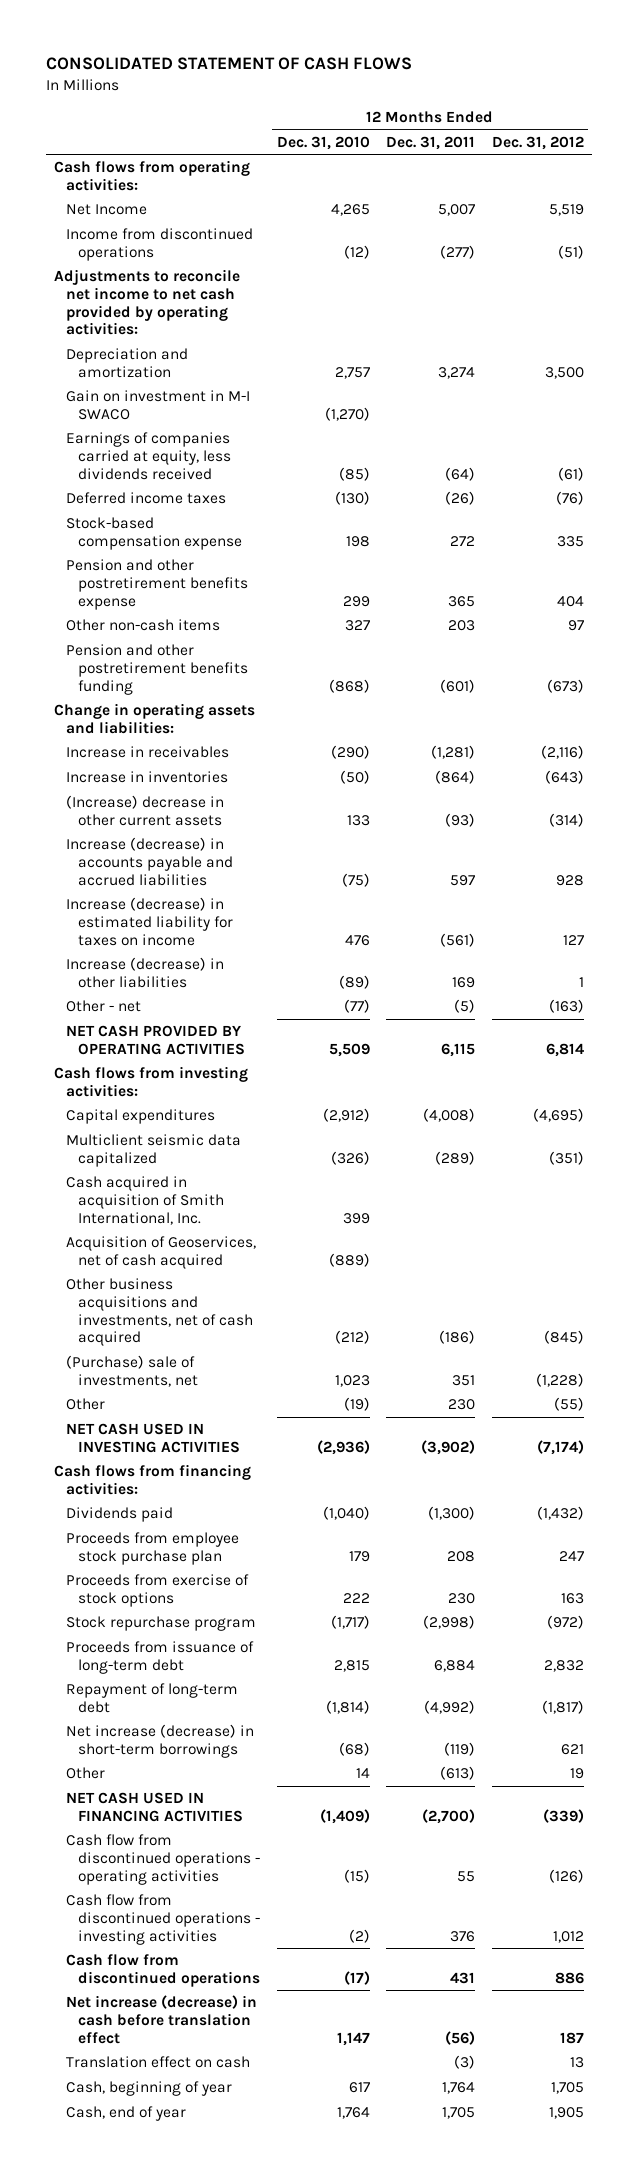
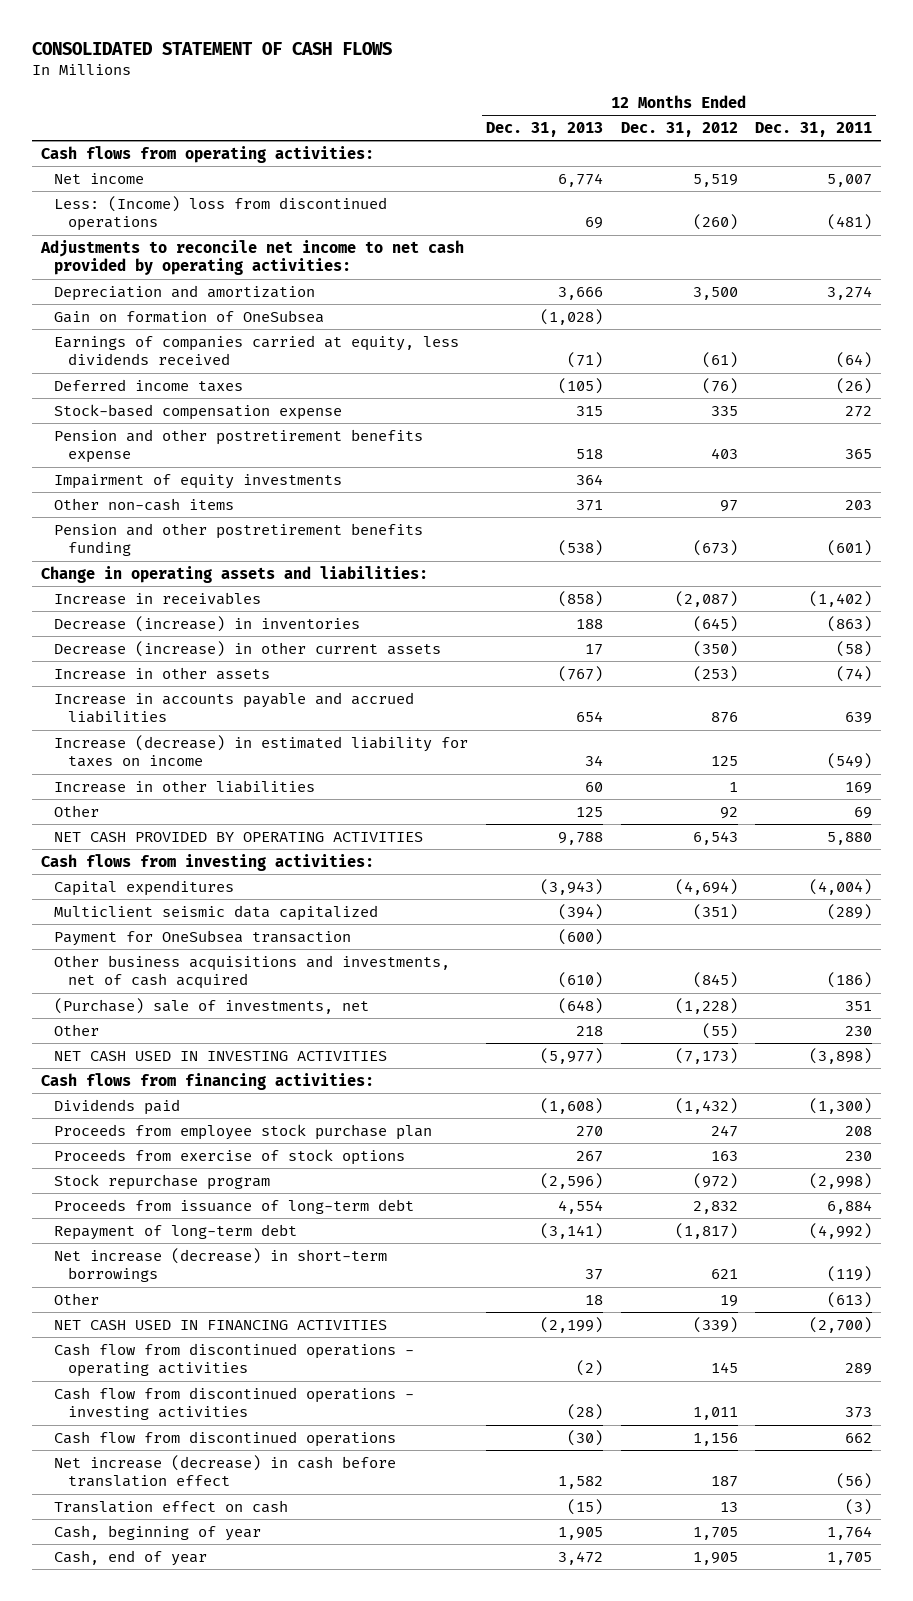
[276,135,370,150] Dec. 31, 2010 -> none
none -> [485,121,603,137] Dec. 31, 2013
[65,204,147,216] Net Income -> [54,172,145,184] Net income
[65,228,253,261] Income from discontinued operations -> [54,195,388,232] Less: (Income) loss from discontinued operations
[440,244,476,259] (277) -> [827,214,873,231] (481)
[557,244,584,259] (51) -> [692,214,738,231] (260)
[65,390,250,420] Gain on investment in M-I SWACO -> none
none -> [54,309,325,323] Gain on formation of OneSubsea
[556,595,584,607] 404 -> [710,448,738,460] 403
none -> [54,473,343,489] Impairment of equity investments
[431,745,476,760] (1,281) -> [809,590,873,607] (1,402)
[540,745,584,760] (2,116) -> [674,590,738,607] (2,087)
[65,771,228,784] Increase in inventories -> [54,615,361,632] Decrease (increase) in inventories
[435,770,476,785] (864) -> [827,615,873,632] (863)
[544,770,584,785] (643) -> [692,615,738,632] (645)
[65,795,224,826] (Increase) decrease in other current assets -> [54,640,442,657] Decrease (increase) in other current assets
[445,812,476,827] (93) -> [836,640,873,657] (58)
[548,812,584,827] (314) -> [692,640,738,657] (350)
none -> [54,666,271,680] Increase in other assets
[65,837,233,886] Increase (decrease) in accounts payable and accrued liabilities -> [54,691,415,724] Increase in accounts payable and accrued liabilities
[450,874,476,886] 597 -> [845,712,873,725] 639
[555,874,584,886] 928 -> [710,712,738,724] 876
[440,932,476,947] (561) -> [827,753,873,770] (549)
[562,934,584,945] 127 -> [710,756,738,767] 125
[65,957,224,988] Increase (decrease) in other liabilities -> [54,779,316,793] Increase in other liabilities
[65,1000,141,1013] Other - net -> [54,804,100,817] Other
[454,999,476,1014] (5) -> [854,806,873,819] 69
[548,999,584,1014] (163) -> [719,806,738,819] 92
[441,1042,476,1057] 6,115 -> [827,831,873,845] 5,880
[545,1042,584,1057] 6,814 -> [692,830,738,845] 6,543
[423,1108,476,1123] (4,008) -> [809,878,873,895] (4,004)
[532,1108,584,1123] (4,695) -> [674,878,738,895] (4,694)
[65,1176,224,1225] Cash acquired in acquisition of Smith International, Inc. -> none
[65,1236,256,1269] Acquisition of Geoservices, net of cash acquired -> none
none -> [54,929,352,946] Payment for OneSubsea transaction
[421,1439,476,1455] (3,902) -> [809,1047,873,1064] (3,898)
[536,1439,584,1455] (7,174) -> [674,1047,738,1064] (7,173)
[457,1870,476,1882] 55 -> [845,1363,873,1376] 289
[548,1868,584,1883] (126) -> [710,1362,738,1374] 145
[450,1930,476,1942] 376 -> [845,1407,873,1419] 373
[552,1930,584,1943] 1,012 -> [692,1407,738,1421] 1,011
[450,1971,476,1984] 431 -> [845,1432,873,1443] 662
[554,1971,584,1984] 886 -> [692,1432,738,1446] 1,156

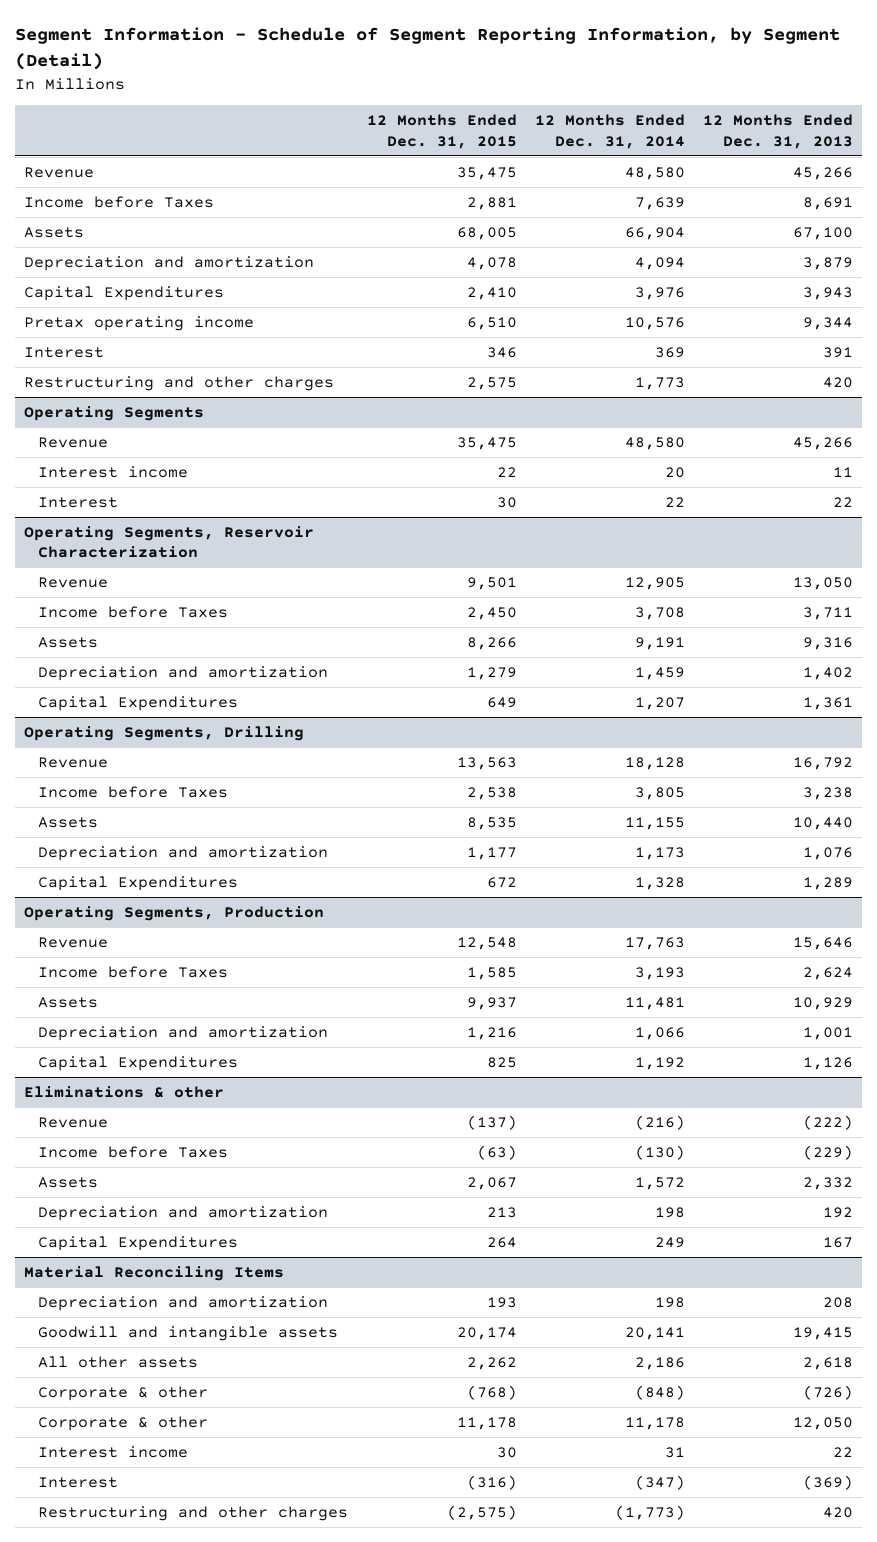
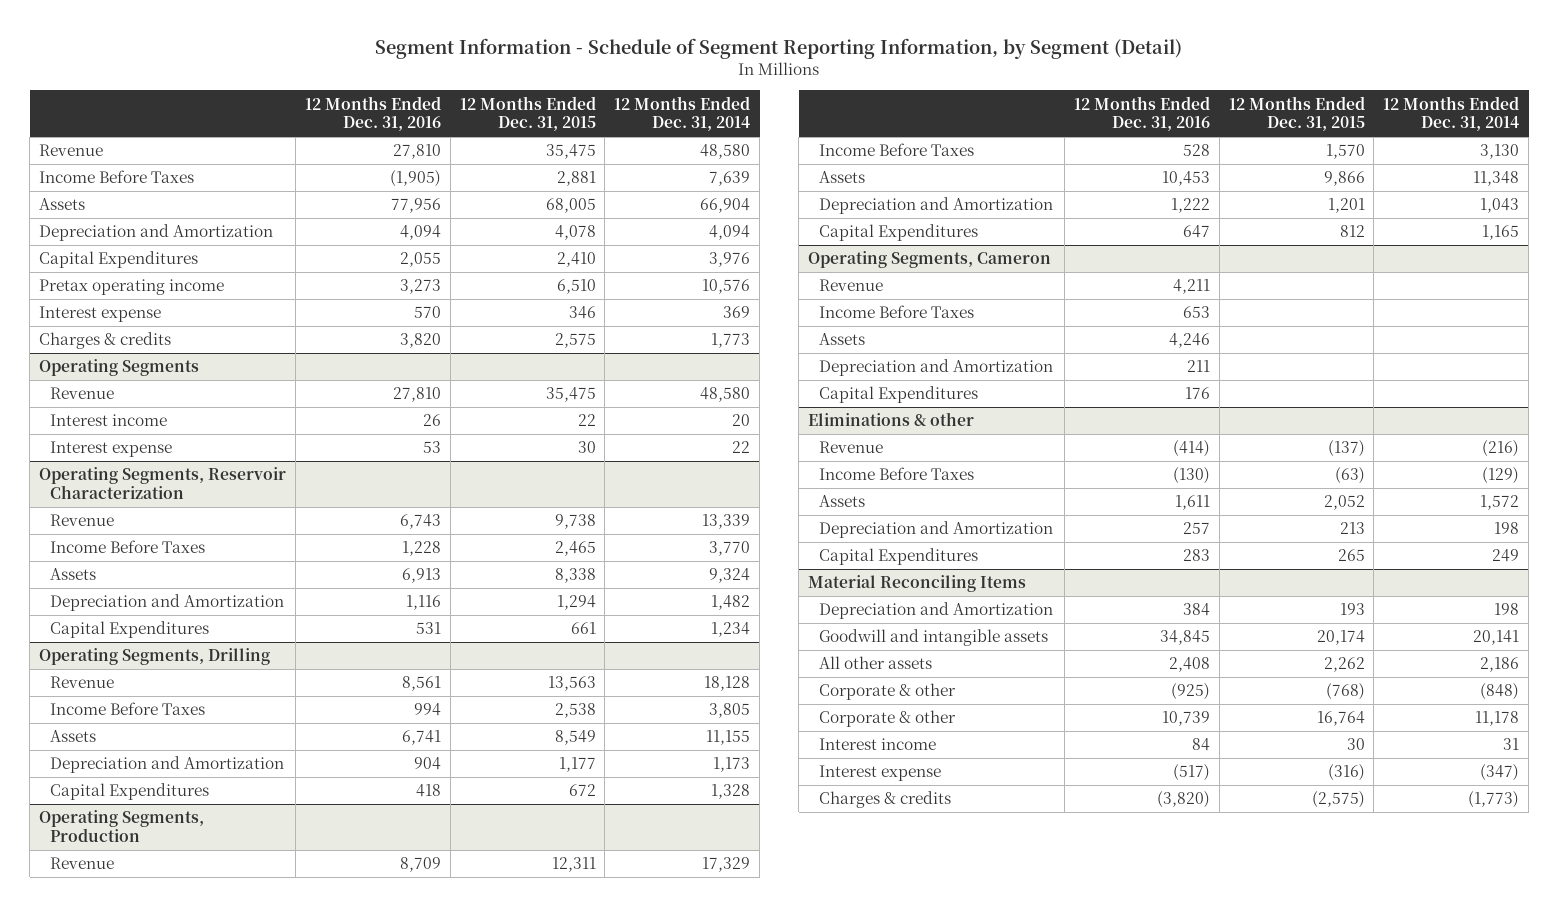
[702,114,853,149] 12 Months Ended Dec. 31, 2013 -> none
none -> [304,95,441,132] 12 Months Ended Dec. 31, 2016
[23,195,214,208] Income before Taxes -> [39,170,195,184] Income Before Taxes
[23,255,314,271] Depreciation and amortization -> [39,224,274,242] Depreciation and Amortization
[23,346,104,358] Interest -> [39,306,162,323] Interest expense
[23,375,334,391] Restructuring and other charges -> [39,332,172,350] Charges & credits
[38,496,119,508] Interest -> [50,441,173,458] Interest expense
[466,576,517,590] 9,501 -> [554,514,596,530] 9,738
[624,576,685,590] 12,905 -> [702,514,751,530] 13,339
[38,605,229,618] Income before Taxes -> [50,540,206,554] Income Before Taxes
[466,606,517,620] 2,450 -> [554,541,596,557] 2,465
[634,606,685,620] 3,708 -> [709,541,751,557] 3,770
[466,636,517,650] 8,266 -> [554,568,596,584] 8,338
[634,636,685,650] 9,191 -> [709,568,751,584] 9,324
[38,665,329,681] Depreciation and amortization -> [50,594,285,612] Depreciation and Amortization
[466,666,517,680] 1,279 -> [556,595,596,611] 1,294
[634,666,685,680] 1,459 -> [711,595,751,611] 1,482
[486,696,517,708] 649 -> [570,622,596,635] 661
[634,696,685,710] 1,207 -> [711,622,751,638] 1,234
[38,785,229,798] Income before Taxes -> [50,702,206,716] Income Before Taxes
[466,816,517,830] 8,535 -> [554,730,596,746] 8,549
[38,845,329,861] Depreciation and amortization -> [50,756,285,774] Depreciation and Amortization
[456,936,517,950] 12,548 -> [551,857,596,873] 12,311
[624,936,685,950] 17,763 -> [702,857,751,873] 17,329
[38,965,229,978] Income before Taxes -> [818,143,974,157] Income Before Taxes
[466,966,517,980] 1,585 -> [1325,144,1365,160] 1,570
[634,966,685,980] 3,193 -> [1480,144,1520,160] 3,130
[466,996,517,1010] 9,937 -> [1323,171,1365,187] 9,866
[624,996,685,1010] 11,481 -> [1473,171,1520,187] 11,348
[38,1025,329,1041] Depreciation and amortization -> [818,197,1053,215] Depreciation and Amortization
[466,1026,517,1040] 1,216 -> [1327,198,1365,214] 1,201
[634,1026,685,1040] 1,066 -> [1480,198,1520,214] 1,043
[486,1056,517,1068] 825 -> [1339,225,1365,238] 812
[634,1056,685,1070] 1,192 -> [1482,225,1520,241] 1,165
none -> [808,251,1052,269] Operating Segments, Cameron
none -> [818,279,883,292] Revenue
none -> [818,305,974,319] Income Before Taxes
none -> [818,333,865,346] Assets
none -> [818,359,1053,377] Depreciation and Amortization
none -> [818,386,978,404] Capital Expenditures
[38,1145,229,1158] Income before Taxes -> [818,467,974,481] Income Before Taxes
[634,1144,685,1160] (130) -> [1482,467,1520,485] (129)
[466,1176,517,1190] 2,067 -> [1323,495,1365,511] 2,052
[38,1205,329,1221] Depreciation and amortization -> [818,521,1053,539] Depreciation and Amortization
[486,1236,517,1248] 264 -> [1337,549,1365,562] 265
[38,1295,329,1311] Depreciation and amortization -> [818,602,1053,620] Depreciation and Amortization
[456,1416,517,1430] 11,178 -> [1316,711,1365,727] 16,764
[38,1476,119,1488] Interest -> [818,765,941,782] Interest expense
[38,1505,349,1521] Restructuring and other charges -> [818,791,951,809] Charges & credits

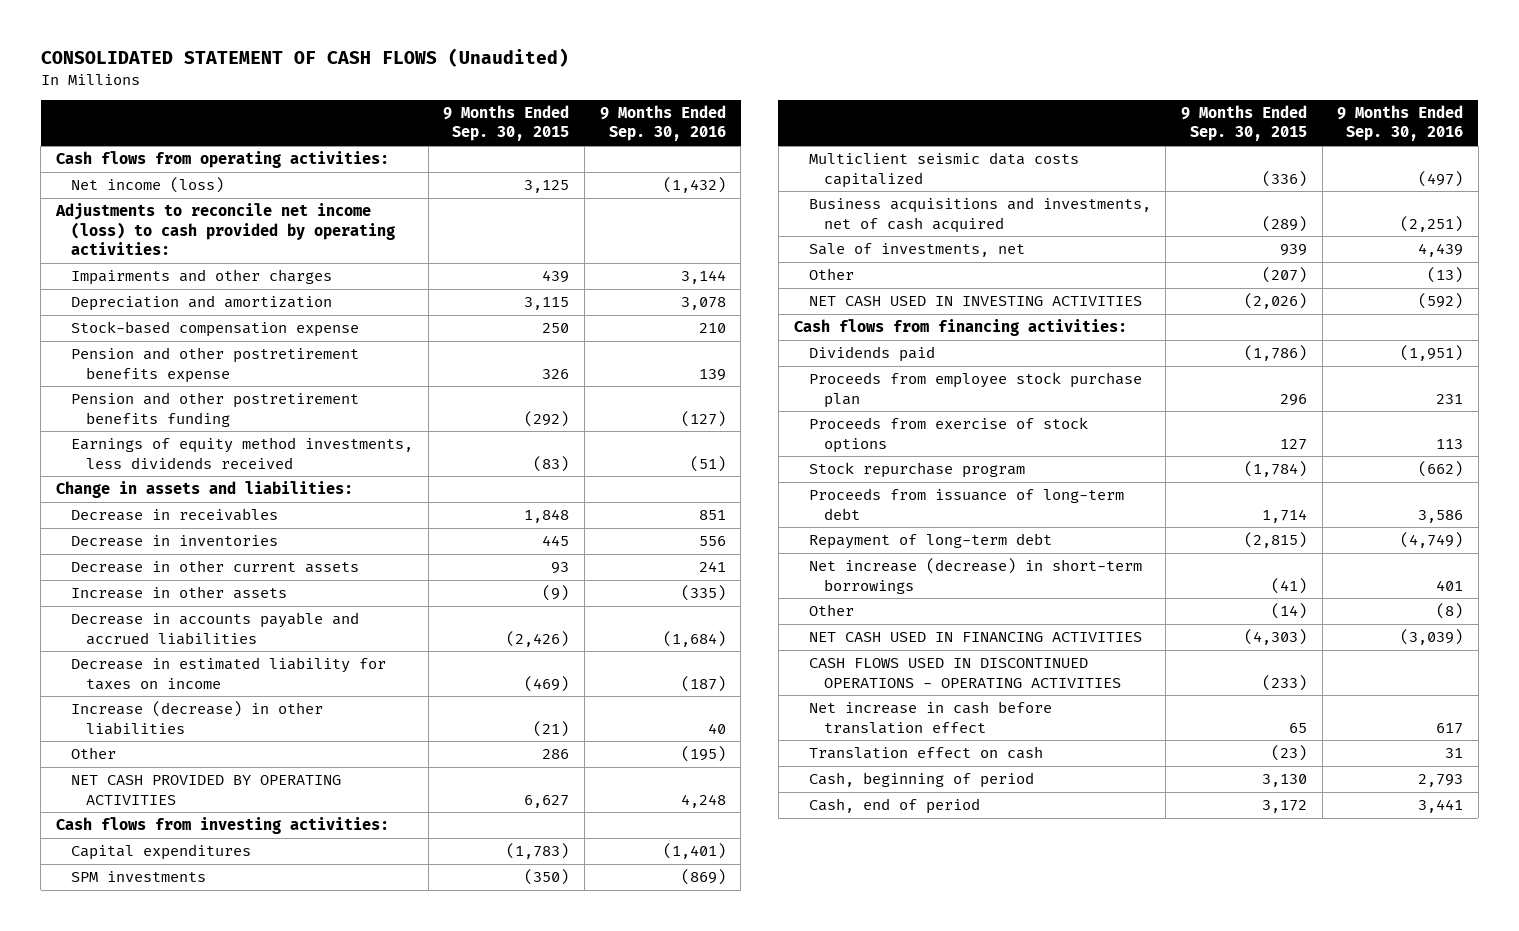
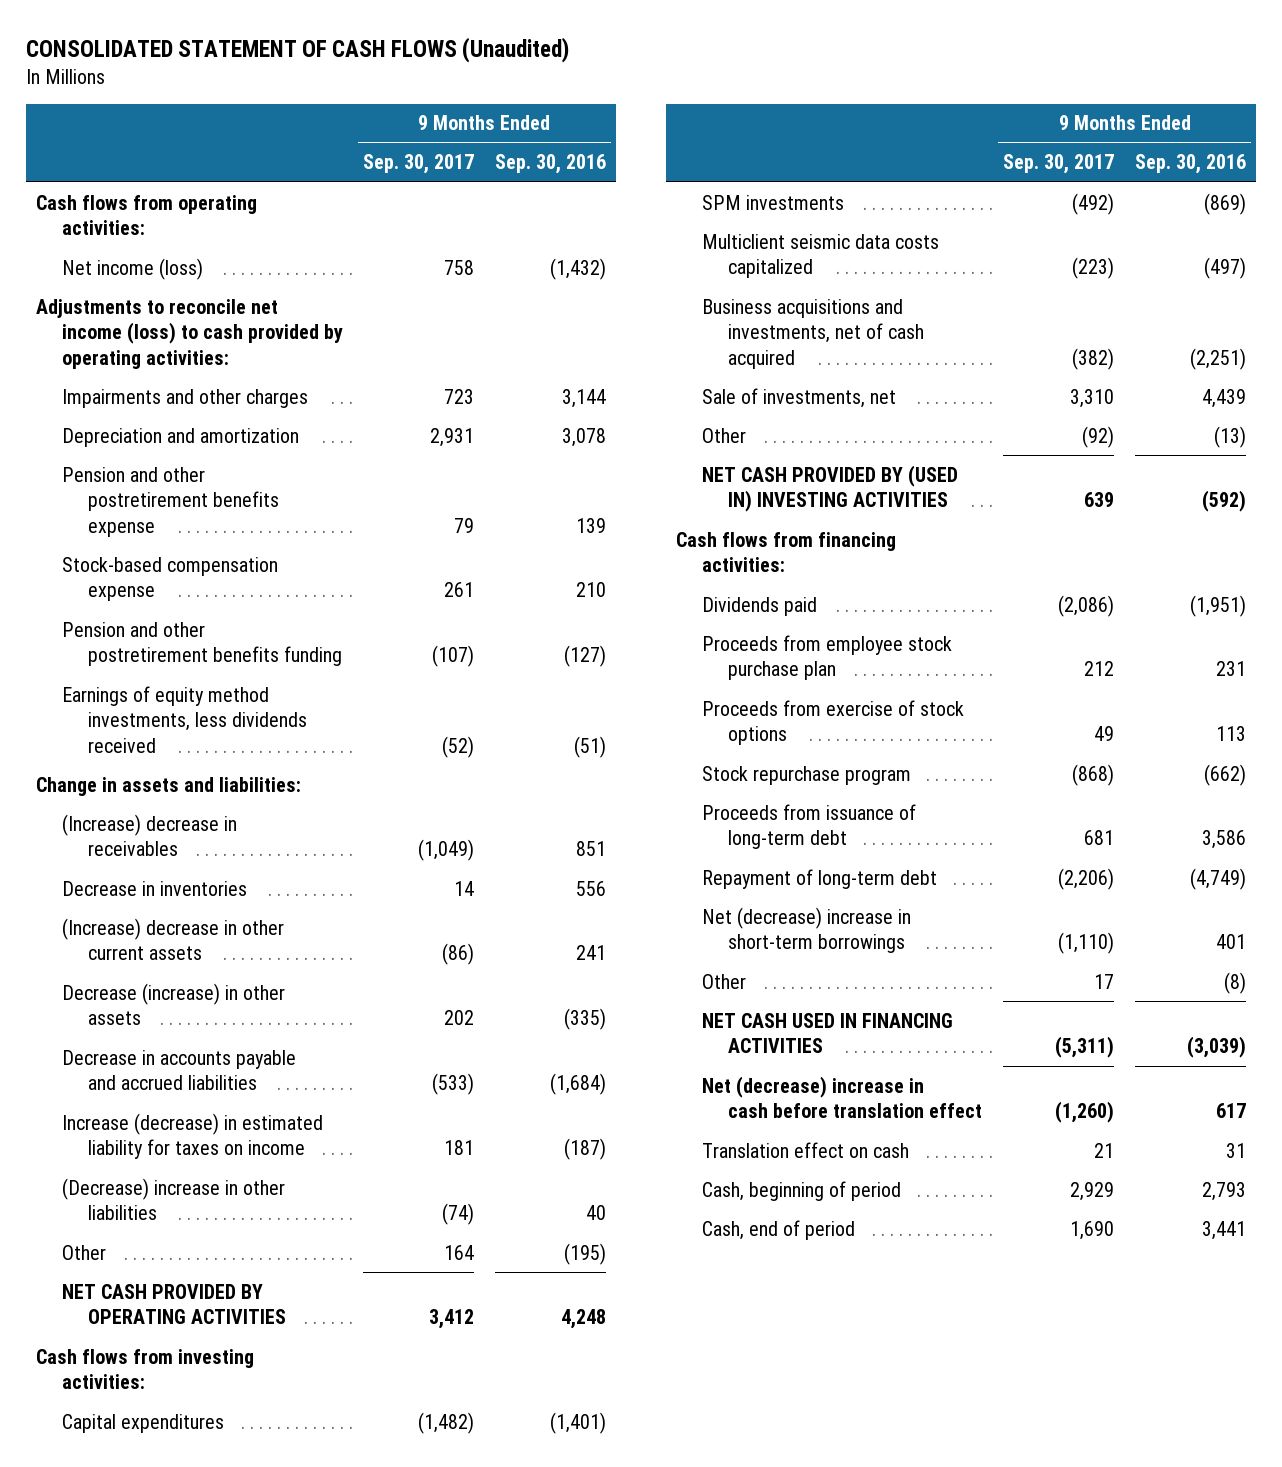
[443,104,570,142] 9 Months Ended Sep. 30, 2015 -> none
none -> [363,154,475,175] Sep. 30, 2017
[71,321,360,338] Stock-based compensation expense -> [61,556,278,602] Stock-based compensation expense
[71,508,279,522] Decrease in receivables -> [61,813,237,857] (Increase) decrease in receivables
[71,560,360,574] Decrease in other current assets -> [61,917,284,961] (Increase) decrease in other current assets
[71,586,288,600] Increase in other assets -> [61,982,285,1026] Decrease (increase) in other assets
[71,657,387,690] Decrease in estimated liability for taxes on income -> [61,1112,323,1160] Increase (decrease) in estimated liability for taxes on income
[71,701,324,735] Increase (decrease) in other liabilities -> [61,1177,285,1221] (Decrease) increase in other liabilities
[808,296,1142,307] NET CASH USED IN INVESTING ACTIVITIES -> [701,464,958,513] NET CASH PROVIDED BY (USED IN) INVESTING ACTIVITIES
[808,558,1142,594] Net increase (decrease) in short-term borrowings -> [701,906,911,954] Net (decrease) increase in short-term borrowings
[808,658,1122,688] CASH FLOWS USED IN DISCONTINUED OPERATIONS - OPERATING ACTIVITIES -> none
[808,701,1052,734] Net increase in cash before translation effect -> [701,1075,982,1119] Net (decrease) increase in cash before translation effect

